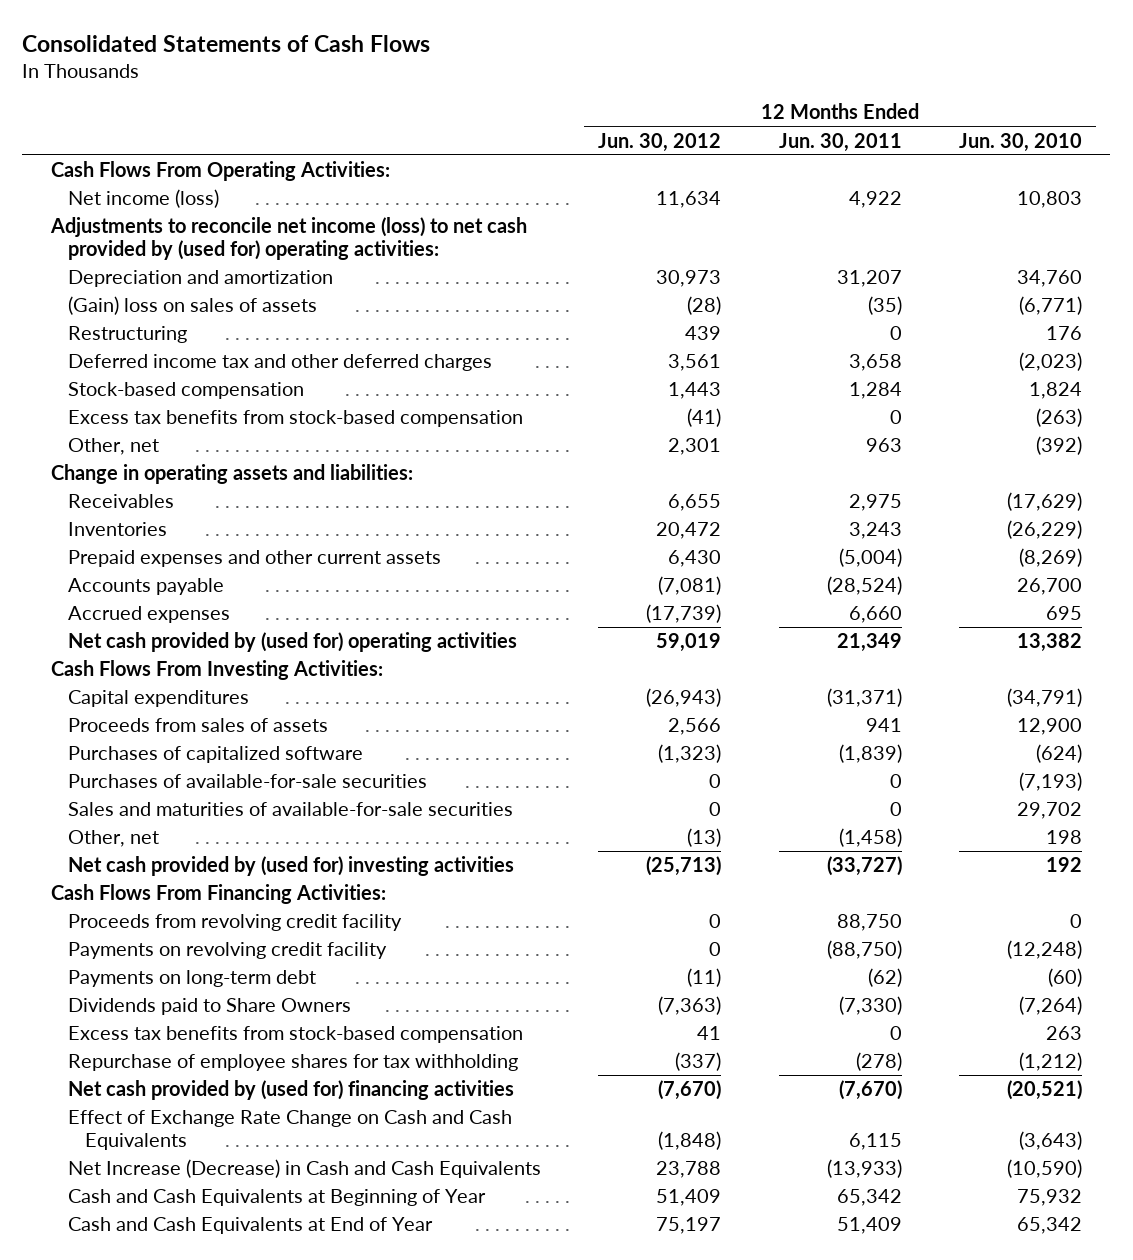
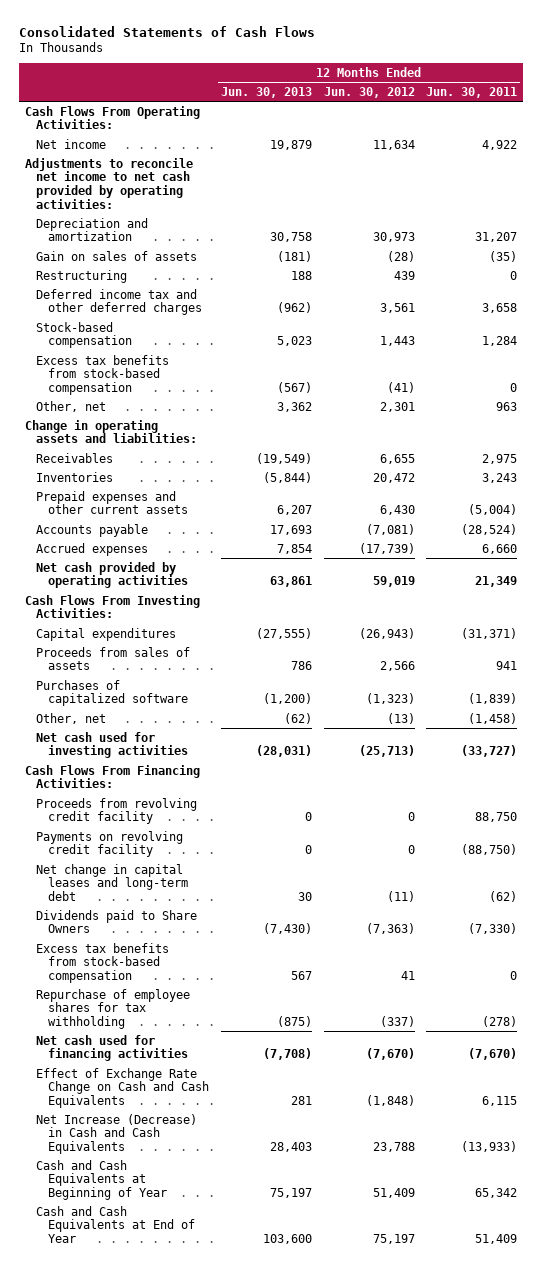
[958,132,1082,152] Jun. 30, 2010 -> none
none -> [220,87,312,99] Jun. 30, 2013
[67,189,219,209] Net income (loss) -> [36,138,107,149] Net income
[49,217,527,260] Adjustments to reconcile net income (loss) to net cash provided by (used for) operating activities: -> [24,157,193,209] Adjustments to reconcile net income to net cash provided by operating activities:
[67,296,317,316] (Gain) loss on sales of assets -> [36,250,198,261] Gain on sales of assets
[67,632,517,653] Net cash provided by (used for) operating activities -> [36,561,189,589] Net cash provided by operating activities
[67,774,427,789] Purchases of available-for-sale securities -> none
[67,802,513,817] Sales and maturities of available-for-sale securities -> none
[67,856,514,877] Net cash provided by (used for) investing activities -> [36,731,189,759] Net cash used for investing activities
[67,970,316,988] Payments on long-term debt -> [36,863,189,902] Net change in capital leases and long-term debt
[67,1080,514,1101] Net cash provided by (used for) financing activities -> [36,1034,189,1062] Net cash used for financing activities

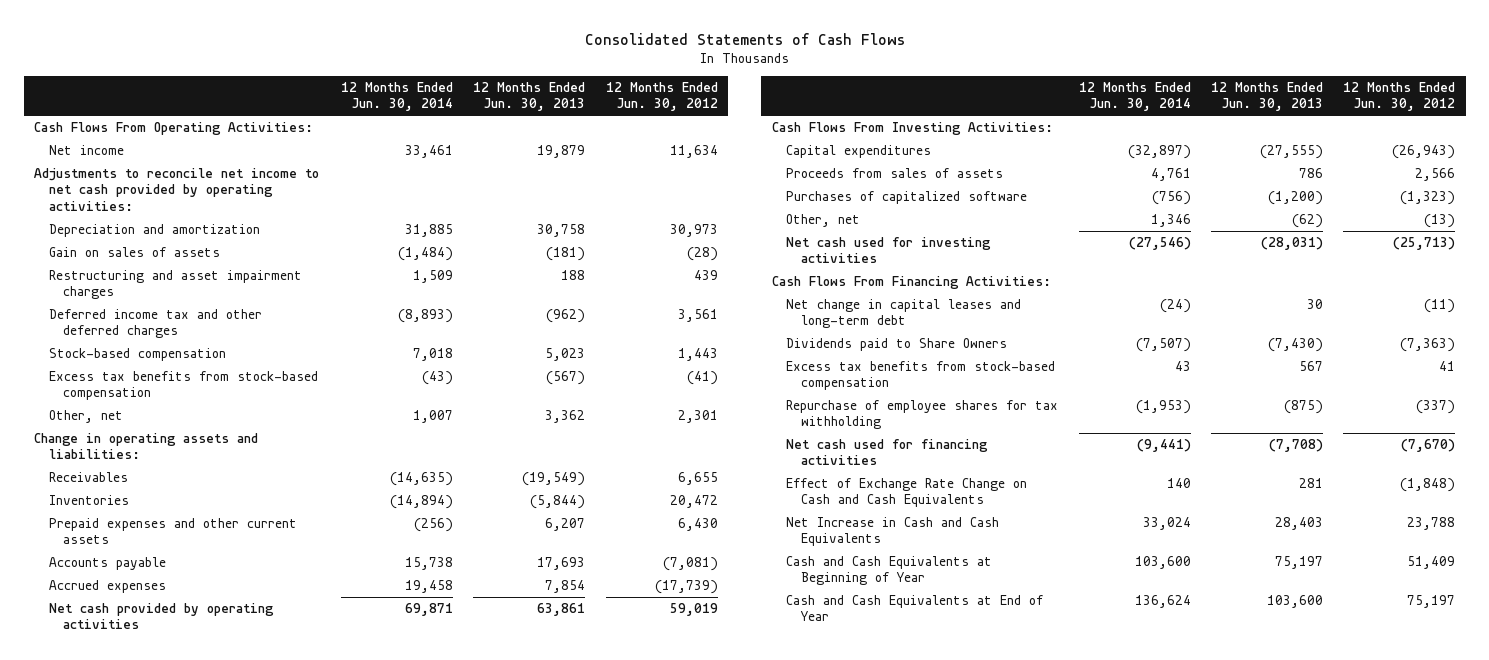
[426,87,518,99] Jun. 30, 2011 -> none
none -> [341,82,454,112] 12 Months Ended Jun. 30, 2014
[36,269,128,283] Restructuring -> [48,270,302,300] Restructuring and asset impairment charges
[36,797,198,825] Proceeds from revolving credit facility -> none
[36,830,184,858] Payments on revolving credit facility -> none
[36,1113,198,1155] Net Increase (Decrease) in Cash and Cash Equivalents -> [786,517,1000,547] Net Increase in Cash and Cash Equivalents

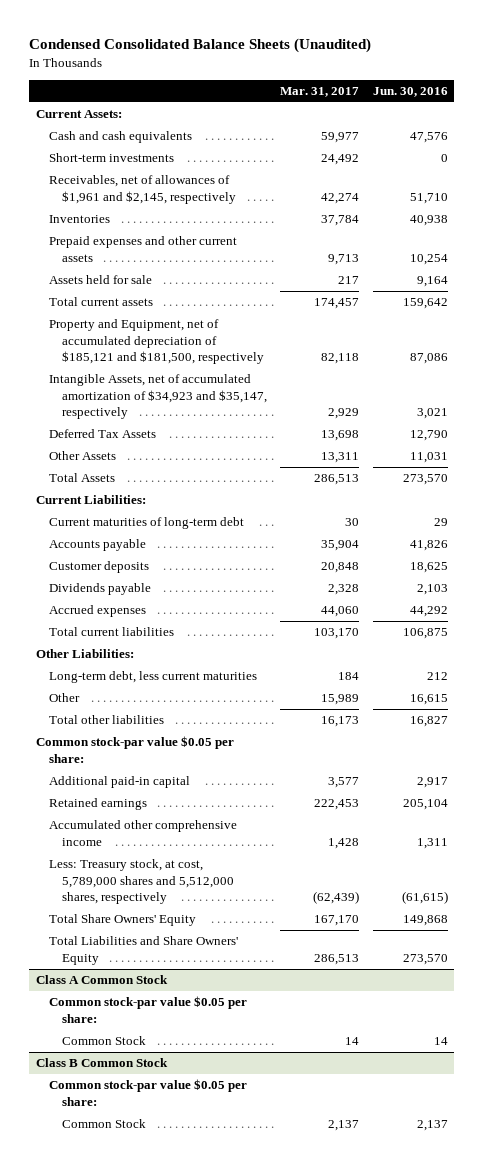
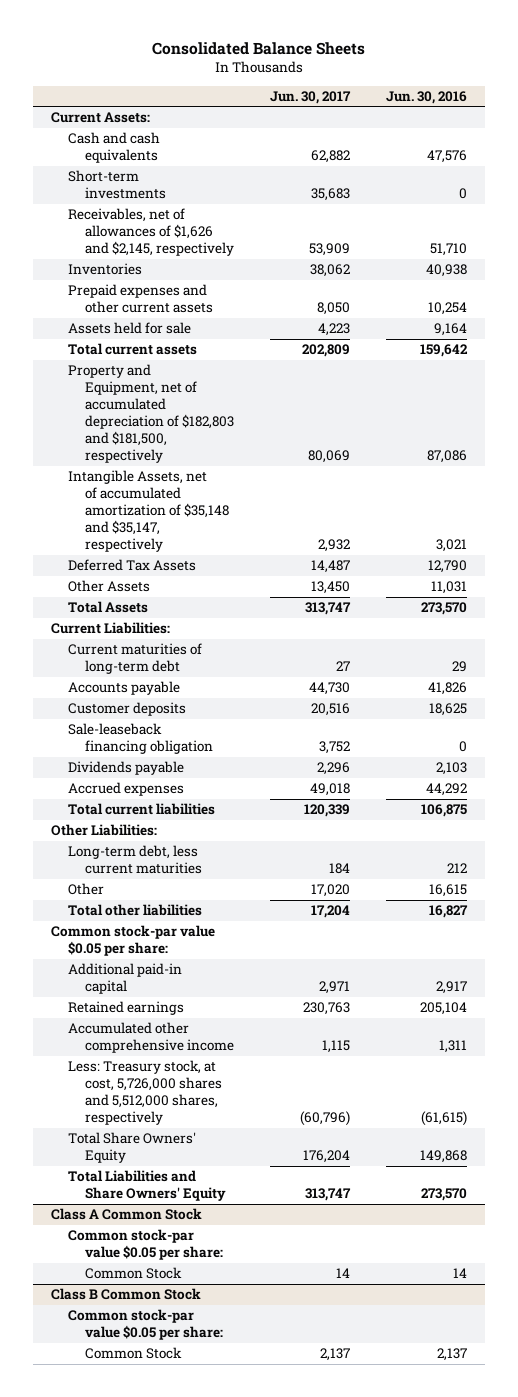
[28,38,371,54] Condensed Consolidated Balance Sheets (Unaudited) -> [151,41,365,55] Consolidated Balance Sheets
[280,86,360,97] Mar. 31, 2017 -> none
none -> [269,90,351,104] Jun. 30, 2017
[48,175,237,204] Receivables, net of allowances of $1,961 and $2,145, respectively -> [67,208,234,257] Receivables, net of allowances of $1,626 and $2,145, respectively
[48,319,265,365] Property and Equipment, net of accumulated depreciation of $185,121 and $181,500, respectively -> [67,364,234,464] Property and Equipment, net of accumulated depreciation of $182,803 and $181,500, respectively
[48,374,268,420] Intangible Assets, net of accumulated amortization of $34,923 and $35,147, respectively -> [67,470,229,553] Intangible Assets, net of accumulated amortization of $35,148 and $35,147, respectively
none -> [67,723,213,755] Sale-leaseback financing obligation
[48,859,235,905] Less: Treasury stock, at cost, 5,789,000 shares and 5,512,000 shares, respectively -> [67,1060,222,1126] Less: Treasury stock, at cost, 5,726,000 shares and 5,512,000 shares, respectively

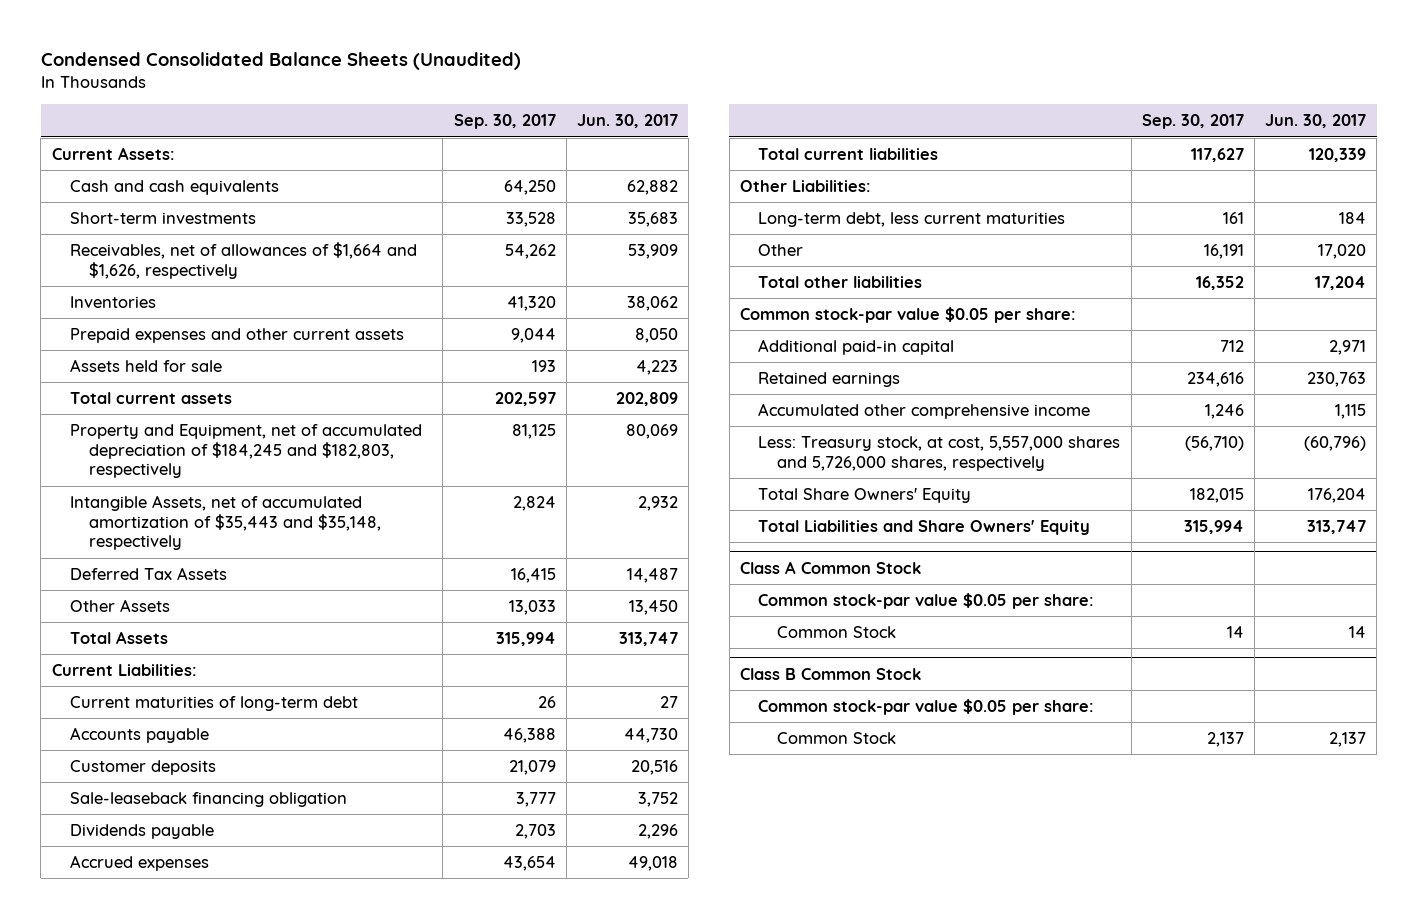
[151,41,365,55] Consolidated Balance Sheets -> [40,52,521,71] Condensed Consolidated Balance Sheets (Unaudited)
[385,90,467,104] Jun. 30, 2016 -> none
none -> [453,114,556,130] Sep. 30, 2017
[67,208,234,257] Receivables, net of allowances of $1,626 and $2,145, respectively -> [70,242,418,279] Receivables, net of allowances of $1,664 and $1,626, respectively
[67,364,234,464] Property and Equipment, net of accumulated depreciation of $182,803 and $181,500, respectively -> [70,424,423,479] Property and Equipment, net of accumulated depreciation of $184,245 and $182,803, respectively
[67,470,229,553] Intangible Assets, net of accumulated amortization of $35,148 and $35,147, respectively -> [70,495,381,551] Intangible Assets, net of accumulated amortization of $35,443 and $35,148, respectively
[67,1060,222,1126] Less: Treasury stock, at cost, 5,726,000 shares and 5,512,000 shares, respectively -> [758,436,1121,471] Less: Treasury stock, at cost, 5,557,000 shares and 5,726,000 shares, respectively

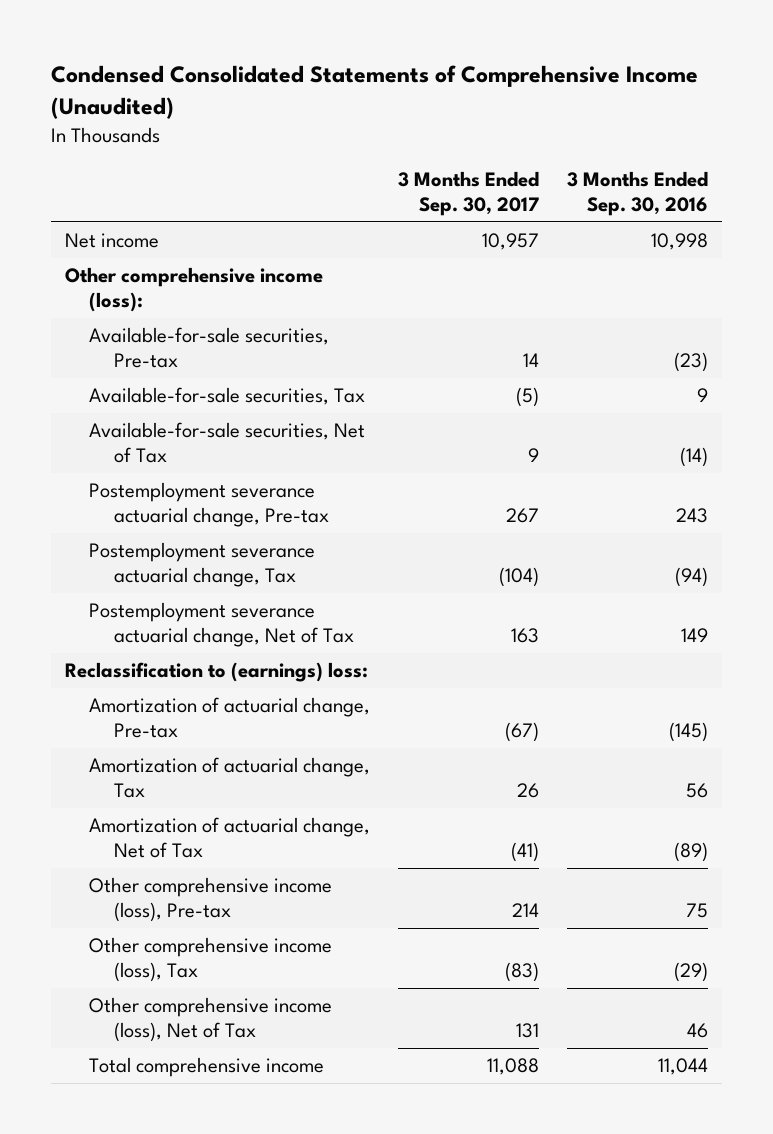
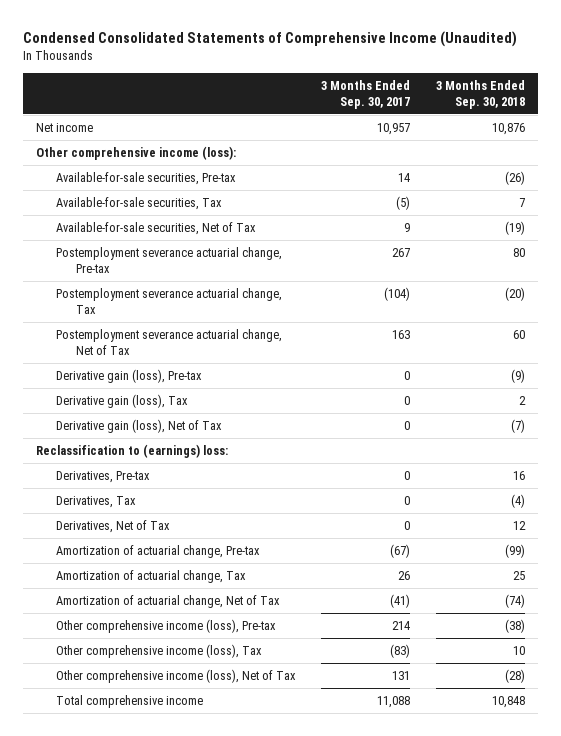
[567,171,709,216] 3 Months Ended Sep. 30, 2016 -> none
none -> [436,79,526,109] 3 Months Ended Sep. 30, 2018
none -> [56,369,203,384] Derivative gain (loss), Pre-tax
none -> [56,394,189,409] Derivative gain (loss), Tax
none -> [56,419,223,434] Derivative gain (loss), Net of Tax
none -> [56,471,151,484] Derivatives, Pre-tax
none -> [56,496,137,509] Derivatives, Tax
none -> [56,520,171,534] Derivatives, Net of Tax

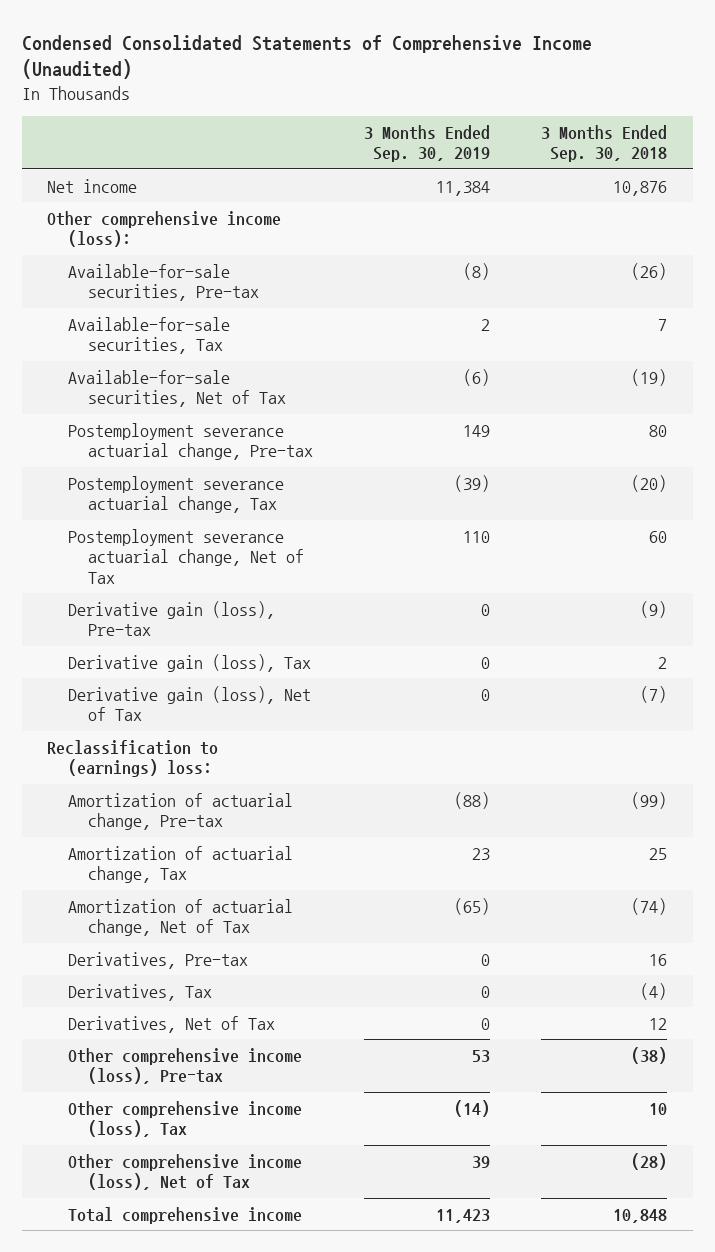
[321,79,411,109] 3 Months Ended Sep. 30, 2017 -> none
none -> [364,124,491,163] 3 Months Ended Sep. 30, 2019
[56,471,151,484] Derivatives, Pre-tax -> [67,951,248,969] Derivatives, Pre-tax
[56,496,137,509] Derivatives, Tax -> [67,983,212,1001] Derivatives, Tax
[56,520,171,534] Derivatives, Net of Tax -> [67,1015,275,1033] Derivatives, Net of Tax

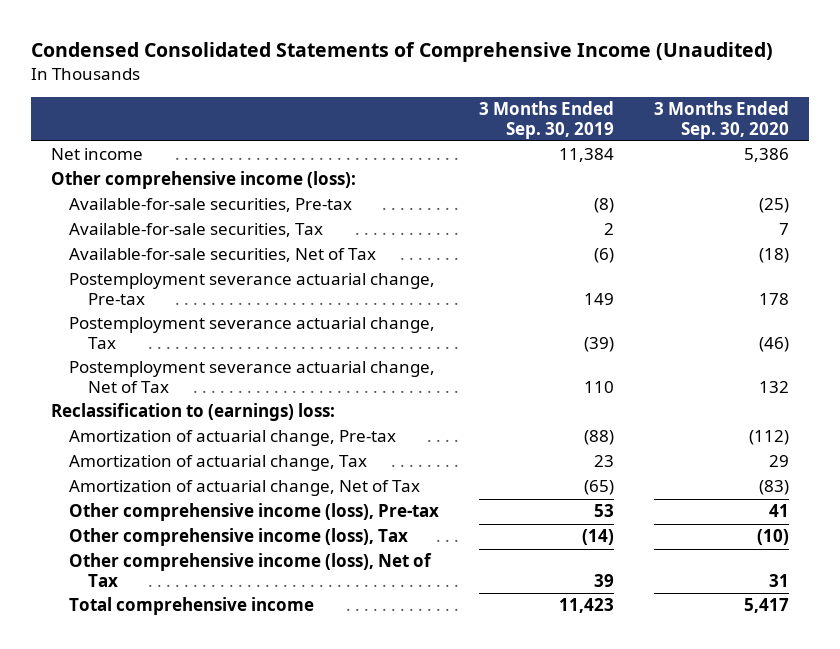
[541,124,668,163] 3 Months Ended Sep. 30, 2018 -> none
none -> [654,101,790,139] 3 Months Ended Sep. 30, 2020
[67,600,275,637] Derivative gain (loss), Pre-tax -> none
[67,653,311,672] Derivative gain (loss), Tax -> none
[67,685,311,722] Derivative gain (loss), Net of Tax -> none
[67,951,248,969] Derivatives, Pre-tax -> none
[67,983,212,1001] Derivatives, Tax -> none
[67,1015,275,1033] Derivatives, Net of Tax -> none

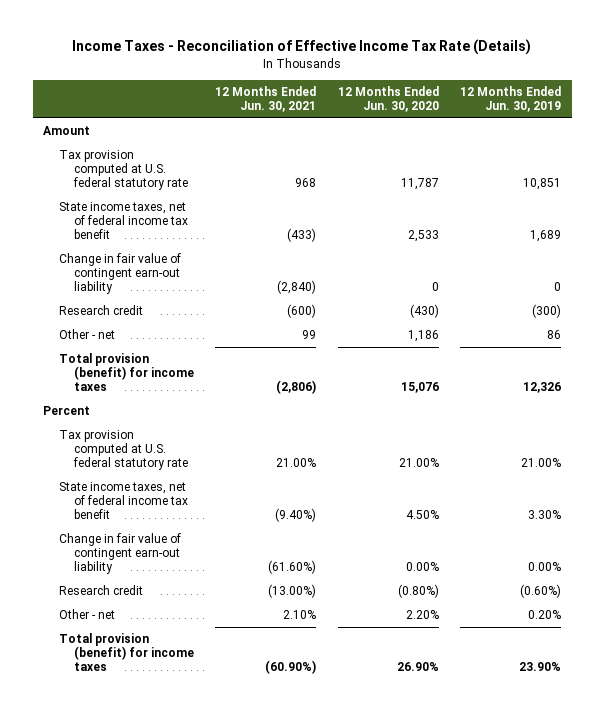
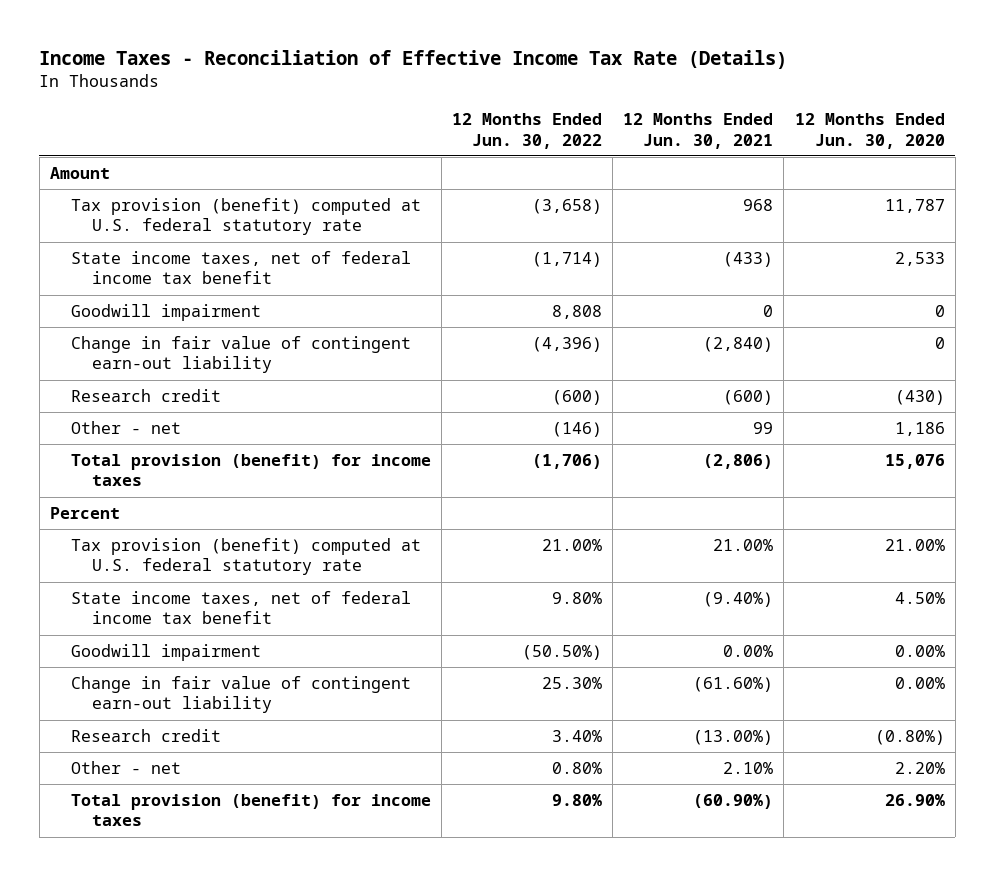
[460,86,562,113] 12 Months Ended Jun. 30, 2019 -> none
none -> [452,113,603,149] 12 Months Ended Jun. 30, 2022
[58,150,188,191] Tax provision computed at U.S. federal statutory rate -> [70,198,421,236] Tax provision (benefit) computed at U.S. federal statutory rate
none -> [70,304,261,322] Goodwill impairment
[58,430,188,471] Tax provision computed at U.S. federal statutory rate -> [70,538,421,576] Tax provision (benefit) computed at U.S. federal statutory rate
none -> [70,644,261,662] Goodwill impairment

